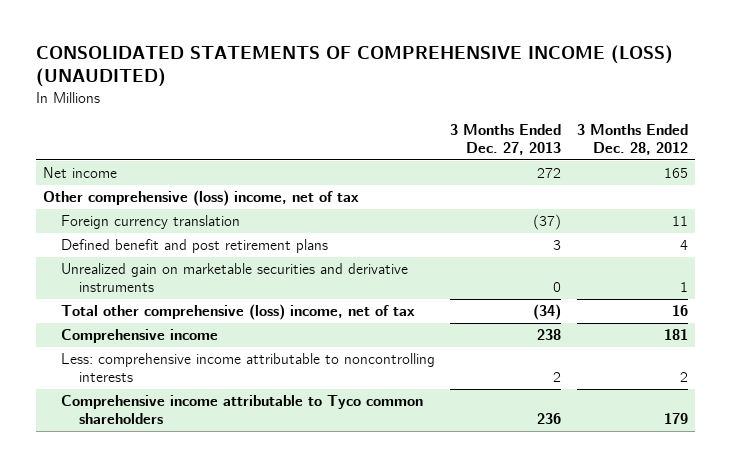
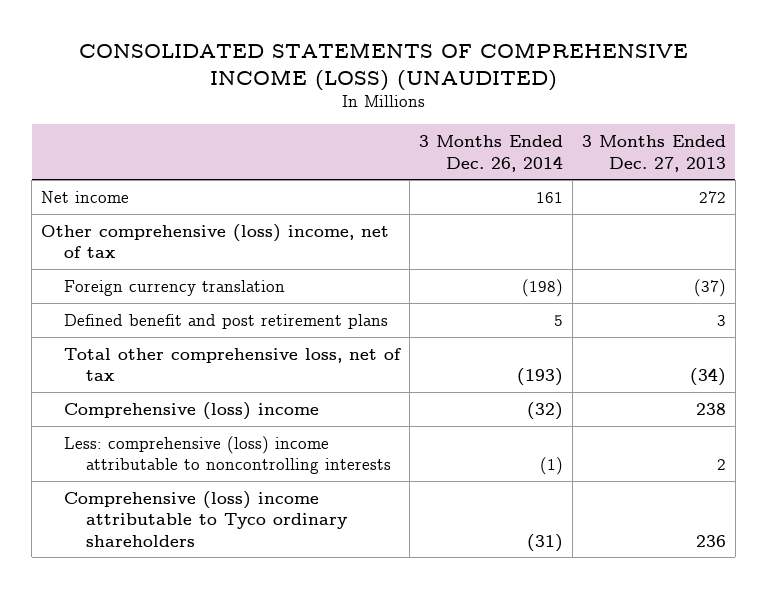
[576,123,688,156] 3 Months Ended Dec. 28, 2012 -> none
none -> [418,135,563,172] 3 Months Ended Dec. 26, 2014
[61,262,409,293] Unrealized gain on marketable securities and derivative instruments -> none
[61,303,416,320] Total other comprehensive (loss) income, net of tax -> [63,347,401,382] Total other comprehensive loss, net of tax
[61,328,219,343] Comprehensive income -> [63,401,319,420] Comprehensive (loss) income
[61,352,436,383] Less: comprehensive income attributable to noncontrolling interests -> [63,435,392,475] Less: comprehensive (loss) income attributable to noncontrolling interests
[61,394,424,425] Comprehensive income attributable to Tyco common shareholders -> [63,490,348,547] Comprehensive (loss) income attributable to Tyco ordinary shareholders

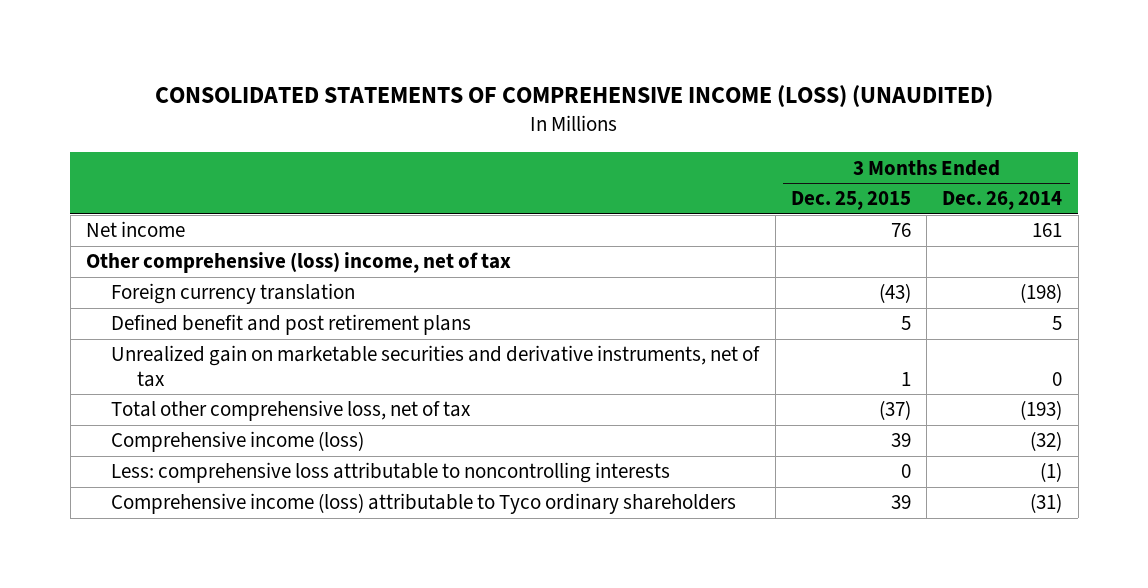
[581,135,726,172] 3 Months Ended Dec. 27, 2013 -> none
none -> [790,191,911,211] Dec. 25, 2015
none -> [111,345,761,387] Unrealized gain on marketable securities and derivative instruments, net of tax
[63,401,319,420] Comprehensive (loss) income -> [111,431,365,453] Comprehensive income (loss)
[63,435,392,475] Less: comprehensive (loss) income attributable to noncontrolling interests -> [111,462,671,484] Less: comprehensive loss attributable to noncontrolling interests
[63,490,348,547] Comprehensive (loss) income attributable to Tyco ordinary shareholders -> [111,493,737,515] Comprehensive income (loss) attributable to Tyco ordinary shareholders

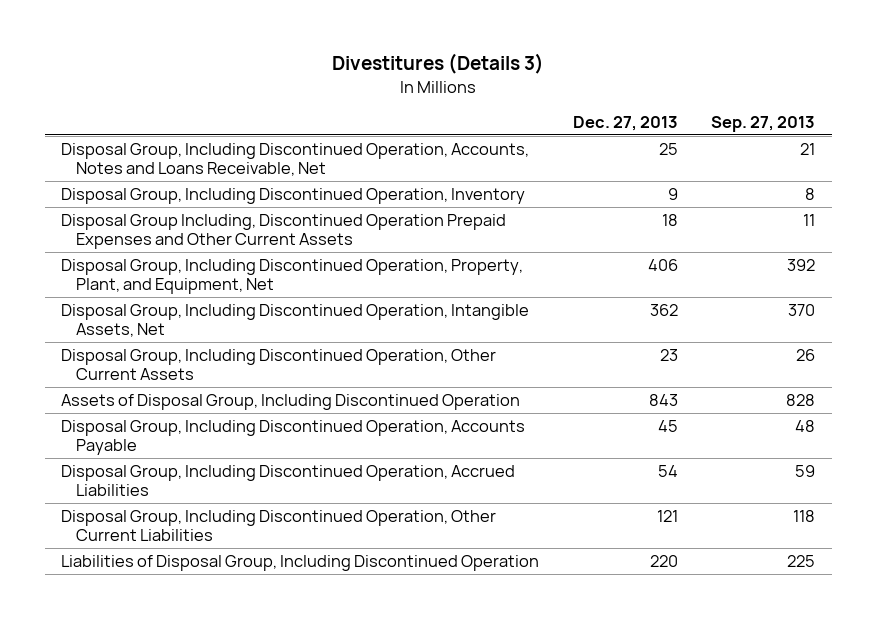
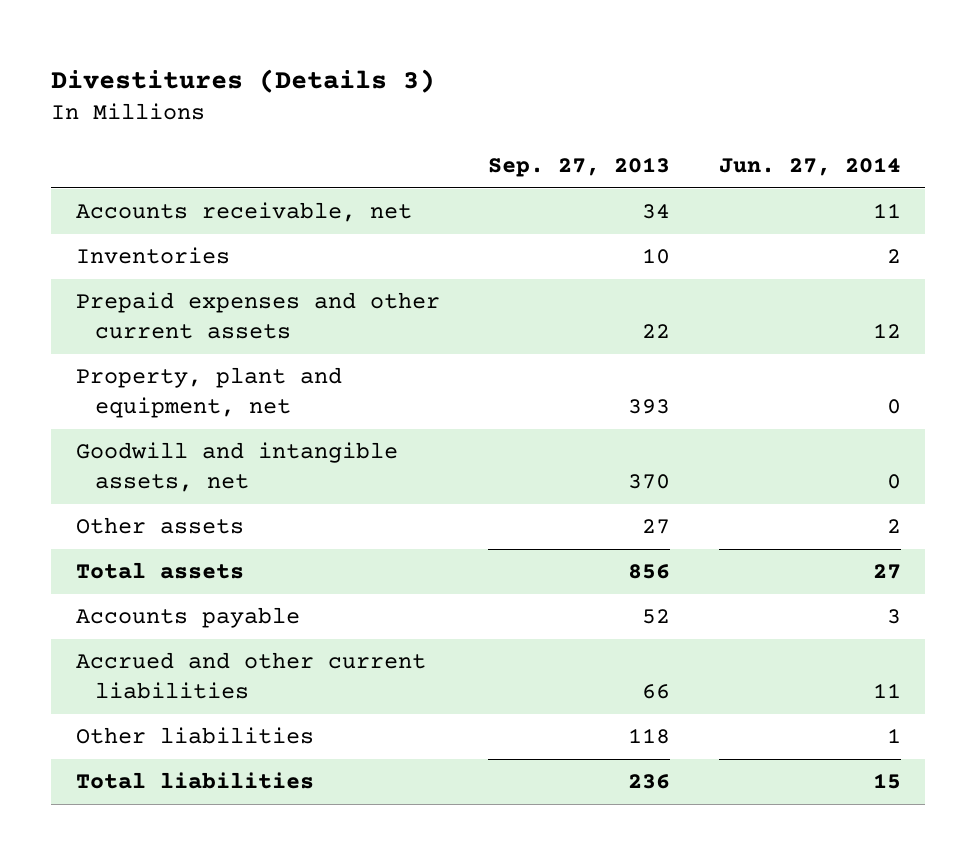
[572,115,678,131] Dec. 27, 2013 -> none
none -> [718,156,901,176] Jun. 27, 2014
[61,187,526,204] Disposal Group, Including Discontinued Operation, Inventory -> none
[61,393,521,410] Assets of Disposal Group, Including Discontinued Operation -> none
[61,554,540,571] Liabilities of Disposal Group, Including Discontinued Operation -> none
[61,142,530,176] Disposal Group, Including Discontinued Operation, Accounts, Notes and Loans Receivable, Net -> [75,202,412,223] Accounts receivable, net
[800,142,816,155] 21 -> [642,204,671,220] 34
none -> [75,247,230,265] Inventories
[61,213,507,249] Disposal Group Including, Discontinued Operation Prepaid Expenses and Other Current Assets -> [75,292,440,340] Prepaid expenses and other current assets
[803,213,816,226] 11 -> [642,324,671,339] 22
[61,258,524,294] Disposal Group, Including Discontinued Operation, Property, Plant, and Equipment, Net -> [75,367,342,419] Property, plant and equipment, net
[787,258,816,271] 392 -> [628,399,671,415] 393
[61,303,530,337] Disposal Group, Including Discontinued Operation, Intangible Assets, Net -> [75,442,398,493] Goodwill and intangible assets, net
[61,348,497,380] Disposal Group, Including Discontinued Operation, Other Current Assets -> [75,517,244,535] Other assets
[796,348,816,361] 26 -> [642,519,671,535] 27
none -> [75,562,244,580] Total assets
[61,419,526,455] Disposal Group, Including Discontinued Operation, Accounts Payable -> [75,607,300,629] Accounts payable
[795,419,816,432] 48 -> [642,609,671,625] 52
[61,464,516,496] Disposal Group, Including Discontinued Operation, Accrued Liabilities -> [75,652,426,700] Accrued and other current liabilities
[795,464,816,477] 59 -> [642,684,671,700] 66
[61,509,497,541] Disposal Group, Including Discontinued Operation, Other Current Liabilities -> [75,727,314,745] Other liabilities
none -> [75,772,314,790] Total liabilities

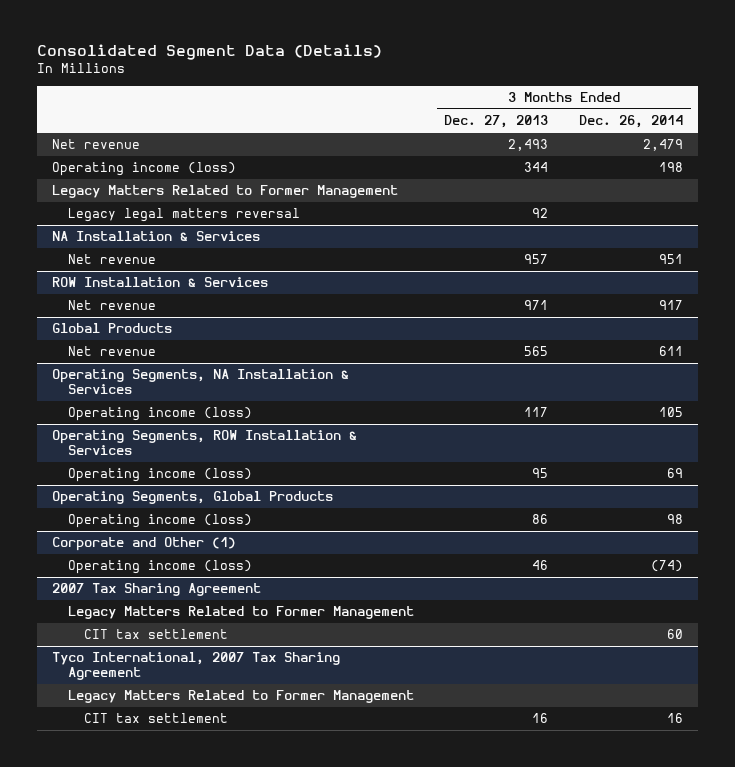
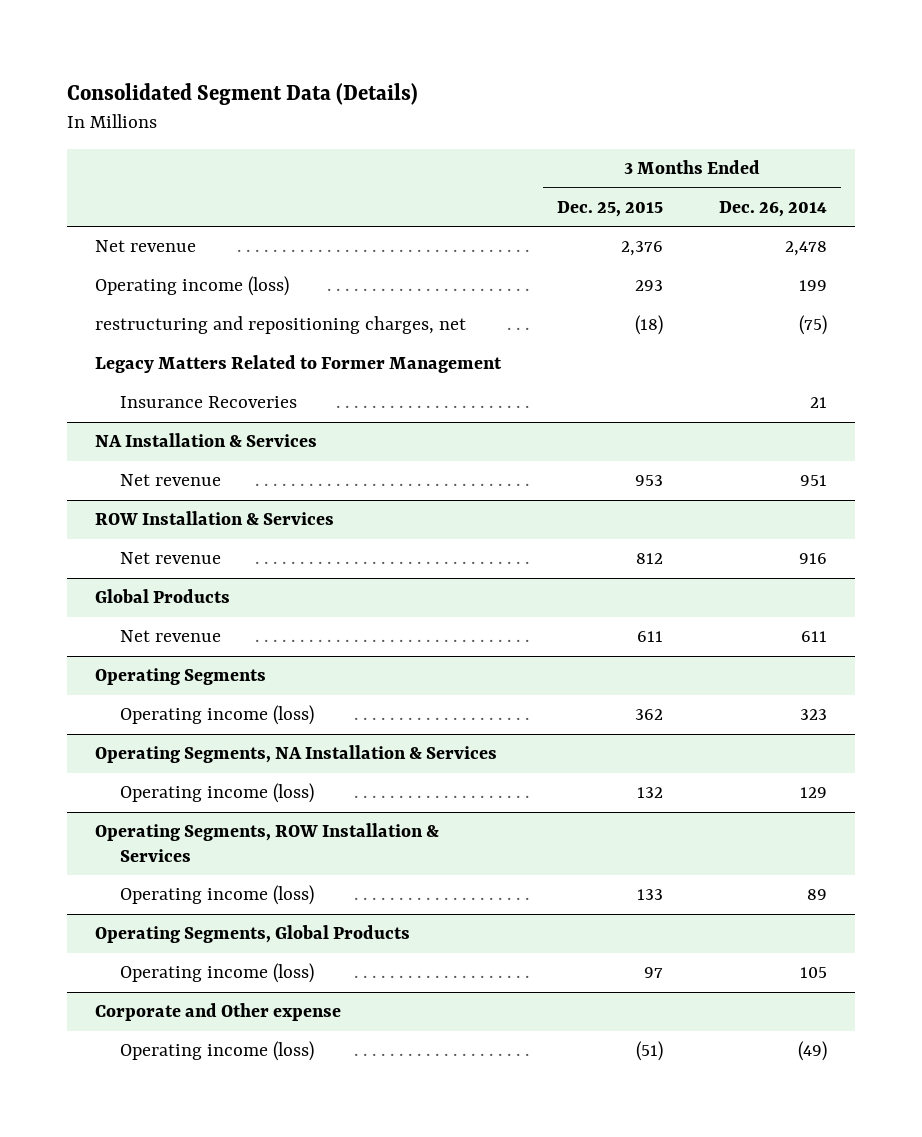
[444,115,549,129] Dec. 27, 2013 -> none
none -> [556,200,663,217] Dec. 25, 2015
[643,139,684,152] 2,479 -> [784,241,827,257] 2,478
[659,162,684,173] 198 -> [798,280,827,292] 199
none -> [95,316,467,335] restructuring and repositioning charges, net
[67,208,300,223] Legacy legal matters reversal -> none
none -> [120,396,298,409] Insurance Recoveries
[659,300,684,311] 917 -> [798,553,827,565] 916
none -> [95,668,267,686] Operating Segments
none -> [120,705,315,726] Operating income (loss)
[659,407,684,418] 105 -> [799,787,827,799] 129
[667,468,684,479] 69 -> [806,889,827,901] 89
[52,583,262,597] 2007 Tax Sharing Agreement -> none
[67,606,414,620] Legacy Matters Related to Former Management -> none
[83,629,228,640] CIT tax settlement -> none
[52,652,341,680] Tyco International, 2007 Tax Sharing Agreement -> none
[67,690,414,704] Legacy Matters Related to Former Management -> none
[83,713,228,724] CIT tax settlement -> none
[667,514,684,525] 98 -> [799,967,827,979] 105
[52,537,237,552] Corporate and Other (1) -> [95,1003,342,1022] Corporate and Other expense
[651,560,684,573] (74) -> [797,1041,827,1062] (49)

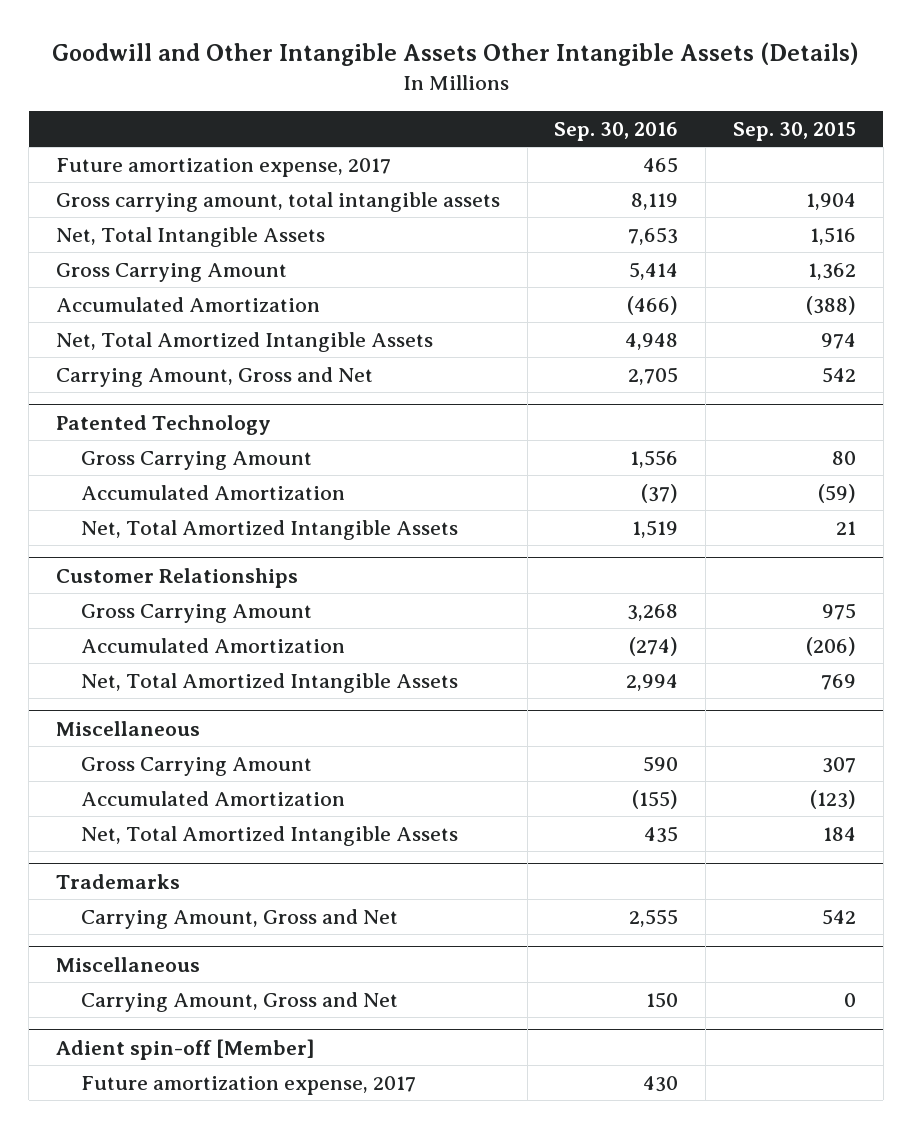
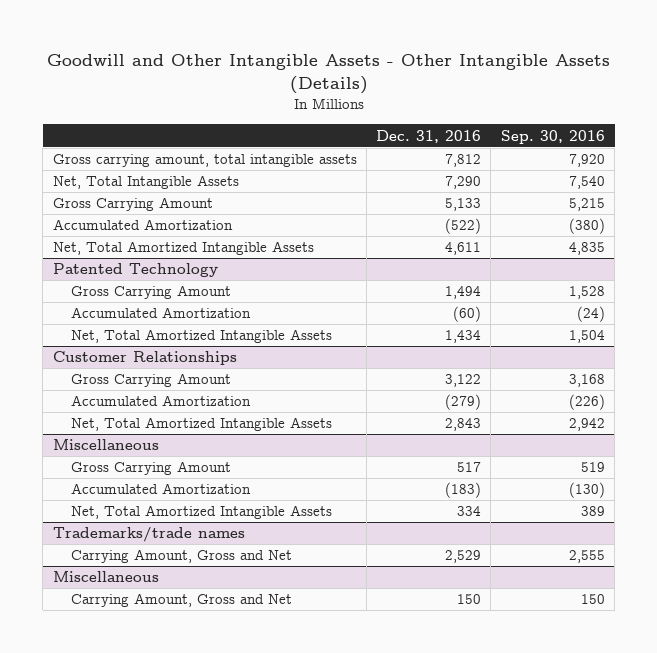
[51,42,859,67] Goodwill and Other Intangible Assets Other Intangible Assets (Details) -> [46,53,610,95] Goodwill and Other Intangible Assets - Other Intangible Assets (Details)
[732,121,856,141] Sep. 30, 2015 -> none
none -> [376,129,482,143] Dec. 31, 2016
[55,157,391,177] Future amortization expense, 2017 -> none
[55,366,373,387] Carrying Amount, Gross and Net -> none
[631,192,679,210] 8,119 -> [568,154,605,168] 7,920
[628,226,679,245] 7,653 -> [568,176,605,190] 7,540
[629,261,679,280] 5,414 -> [568,198,605,212] 5,215
[627,295,679,315] (466) -> [568,218,605,235] (380)
[625,332,679,350] 4,948 -> [568,242,605,256] 4,835
[630,449,679,468] 1,556 -> [568,286,605,300] 1,528
[641,483,679,503] (37) -> [576,306,605,323] (24)
[632,519,679,538] 1,519 -> [568,330,605,344] 1,504
[627,603,679,621] 3,268 -> [568,374,605,388] 3,168
[629,636,679,656] (274) -> [568,394,605,411] (226)
[626,673,679,691] 2,994 -> [568,418,605,432] 2,942
[643,755,679,772] 590 -> [580,462,605,473] 519
[632,789,679,809] (155) -> [568,482,605,499] (130)
[644,825,679,843] 435 -> [580,506,605,517] 389
[55,873,180,889] Trademarks -> [52,527,245,543] Trademarks/trade names
[55,1038,315,1060] Adient spin-off [Member] -> none
[80,1075,416,1095] Future amortization expense, 2017 -> none

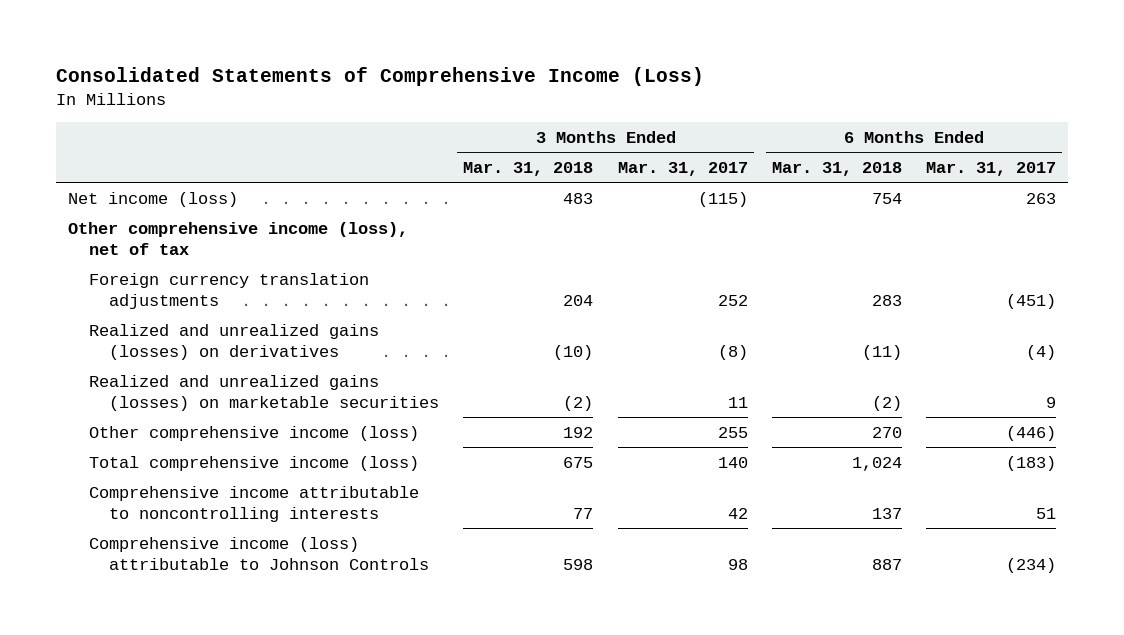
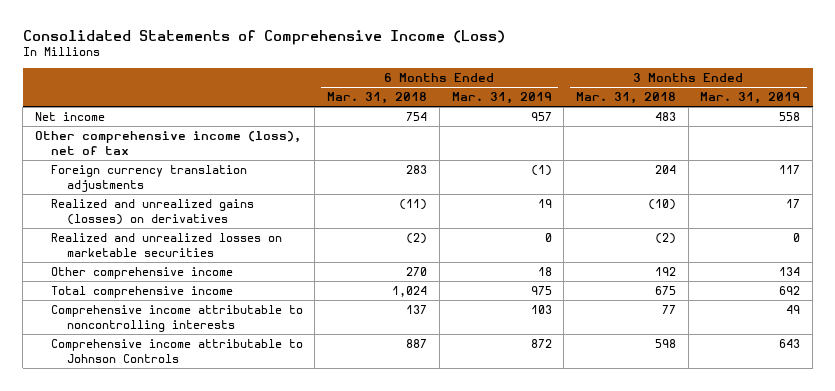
[617,161,748,176] Mar. 31, 2017 -> none
[925,161,1056,176] Mar. 31, 2017 -> none
none -> [451,92,552,105] Mar. 31, 2019
none -> [700,92,801,105] Mar. 31, 2019
[68,191,239,207] Net income (loss) -> [34,111,105,121] Net income
[88,374,440,412] Realized and unrealized gains (losses) on marketable securities -> [50,232,282,257] Realized and unrealized losses on marketable securities
[88,425,419,441] Other comprehensive income (loss) -> [50,266,233,279] Other comprehensive income
[88,455,419,471] Total comprehensive income (loss) -> [50,285,233,298] Total comprehensive income
[88,536,430,571] Comprehensive income (loss) attributable to Johnson Controls -> [50,338,303,363] Comprehensive income attributable to Johnson Controls

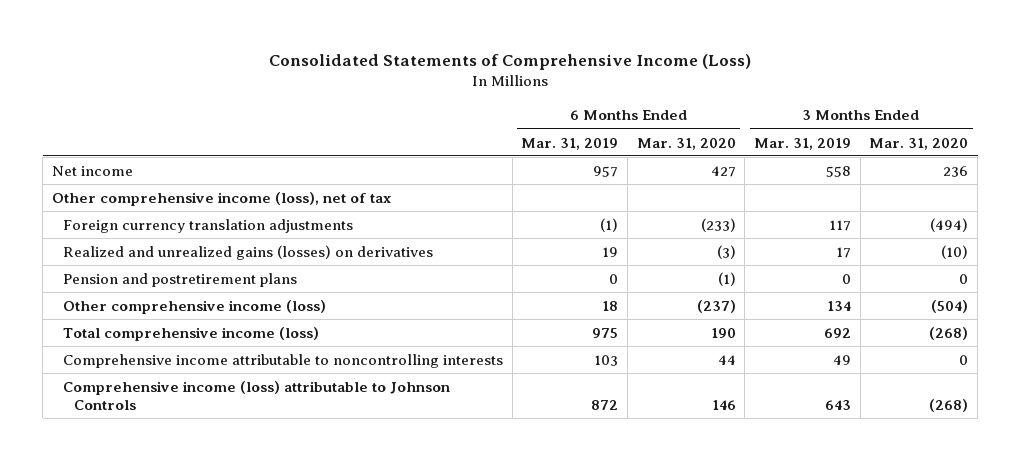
[327,92,428,105] Mar. 31, 2018 -> none
[576,92,677,105] Mar. 31, 2018 -> none
none -> [636,137,736,150] Mar. 31, 2020
none -> [869,137,969,150] Mar. 31, 2020
[50,232,282,257] Realized and unrealized losses on marketable securities -> none
none -> [63,272,298,287] Pension and postretirement plans
[50,266,233,279] Other comprehensive income -> [63,299,327,314] Other comprehensive income (loss)
[50,285,233,298] Total comprehensive income -> [63,326,320,341] Total comprehensive income (loss)
[50,338,303,363] Comprehensive income attributable to Johnson Controls -> [63,380,451,410] Comprehensive income (loss) attributable to Johnson Controls

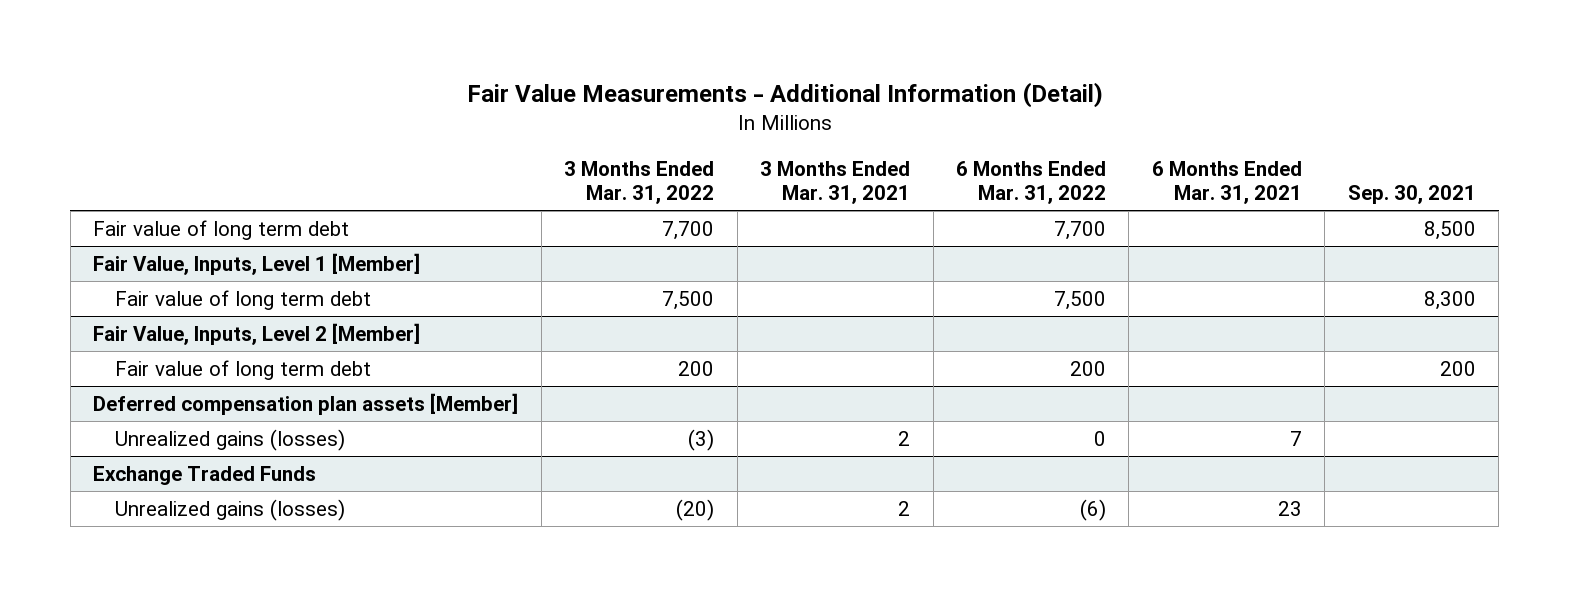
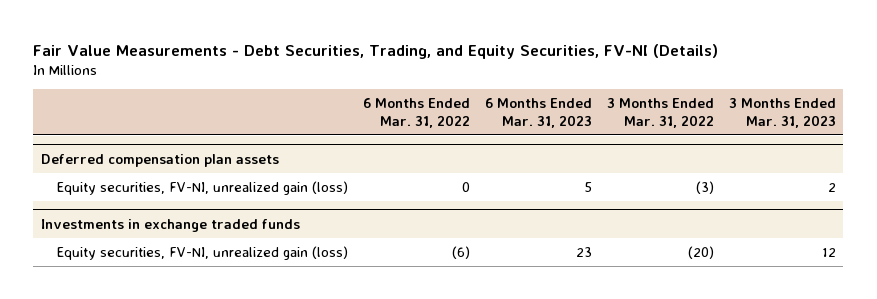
[466,82,1103,109] Fair Value Measurements - Additional Information (Detail) -> [33,43,719,59] Fair Value Measurements - Debt Securities, Trading, and Equity Securities, FV-NI (Details)
[760,160,911,205] 3 Months Ended Mar. 31, 2021 -> none
[1151,160,1302,205] 6 Months Ended Mar. 31, 2021 -> none
[1347,185,1476,205] Sep. 30, 2021 -> none
none -> [484,98,592,128] 6 Months Ended Mar. 31, 2023
none -> [728,98,836,128] 3 Months Ended Mar. 31, 2023
[93,219,350,240] Fair value of long term debt -> none
[93,252,421,275] Fair Value, Inputs, Level 1 [Member] -> none
[115,289,372,310] Fair value of long term debt -> none
[93,322,421,345] Fair Value, Inputs, Level 2 [Member] -> none
[115,359,372,380] Fair value of long term debt -> none
[93,392,519,415] Deferred compensation plan assets [Member] -> [40,153,279,167] Deferred compensation plan assets
[115,428,346,451] Unrealized gains (losses) -> [56,181,348,196] Equity securities, FV-NI, unrealized gain (loss)
[93,465,317,485] Exchange Traded Funds -> [40,218,300,232] Investments in exchange traded funds
[115,498,346,521] Unrealized gains (losses) -> [56,246,348,261] Equity securities, FV-NI, unrealized gain (loss)

